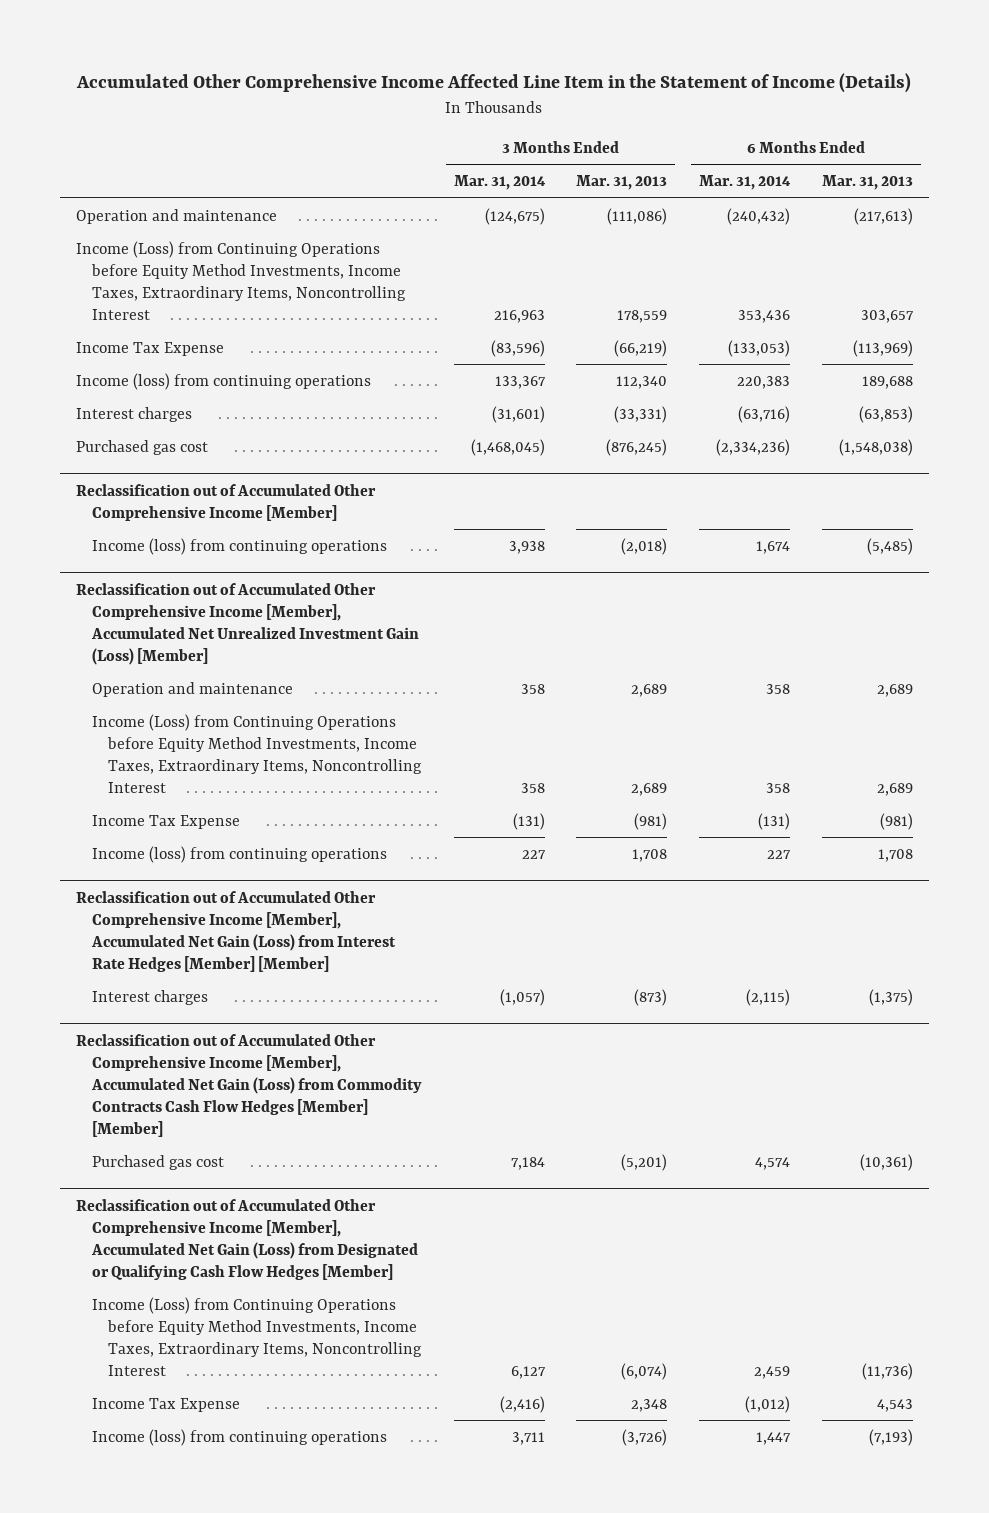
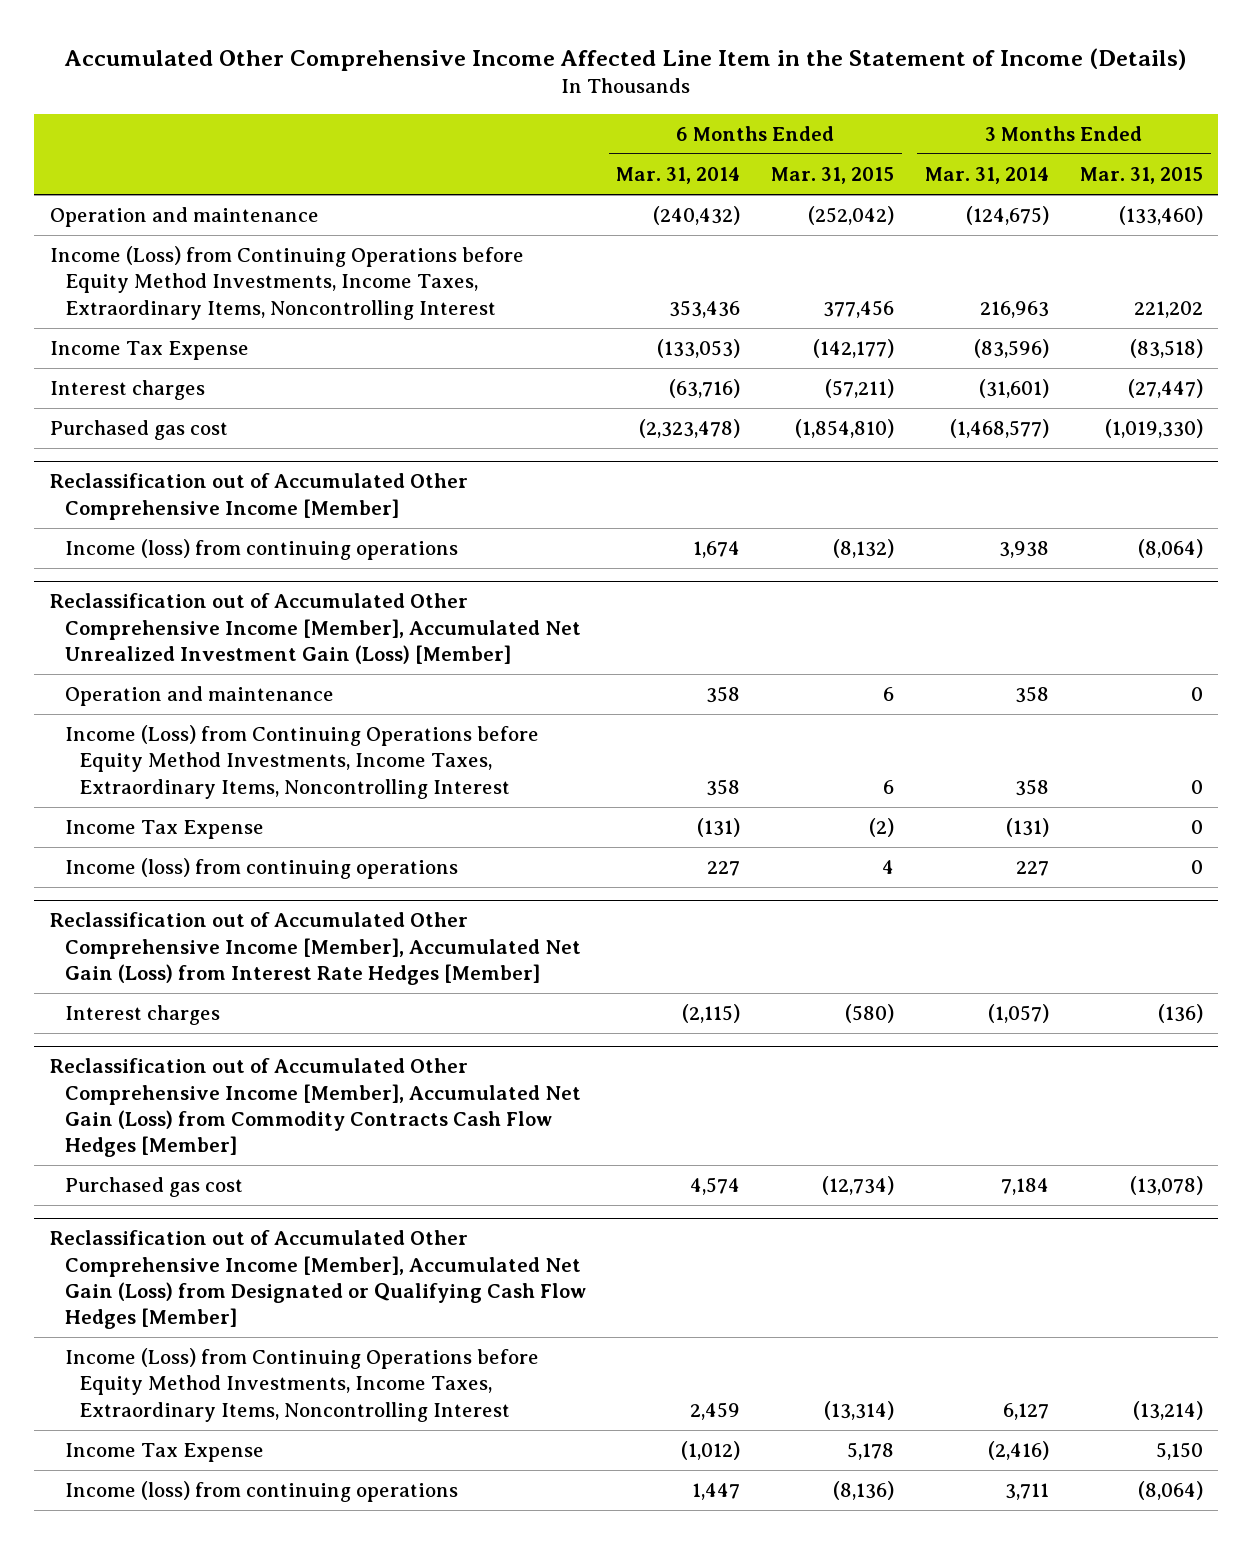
[576,175,668,191] Mar. 31, 2013 -> none
[821,175,913,191] Mar. 31, 2013 -> none
none -> [771,167,895,185] Mar. 31, 2015
none -> [1079,167,1203,185] Mar. 31, 2015
[75,372,371,390] Income (loss) from continuing operations -> none
[470,438,545,456] (1,468,045) -> [950,419,1050,439] (1,468,577)
[716,438,791,456] (2,334,236) -> [639,419,741,439] (2,323,478)
[75,890,396,972] Reclassification out of Accumulated Other Comprehensive Income [Member], Accumulated Net Gain (Loss) from Interest Rate Hedges [Member] [Member] -> [49,912,581,985] Reclassification out of Accumulated Other Comprehensive Income [Member], Accumulated Net Gain (Loss) from Interest Rate Hedges [Member]
[75,1033,422,1137] Reclassification out of Accumulated Other Comprehensive Income [Member], Accumulated Net Gain (Loss) from Commodity Contracts Cash Flow Hedges [Member] [Member] -> [49,1058,581,1158] Reclassification out of Accumulated Other Comprehensive Income [Member], Accumulated Net Gain (Loss) from Commodity Contracts Cash Flow Hedges [Member]

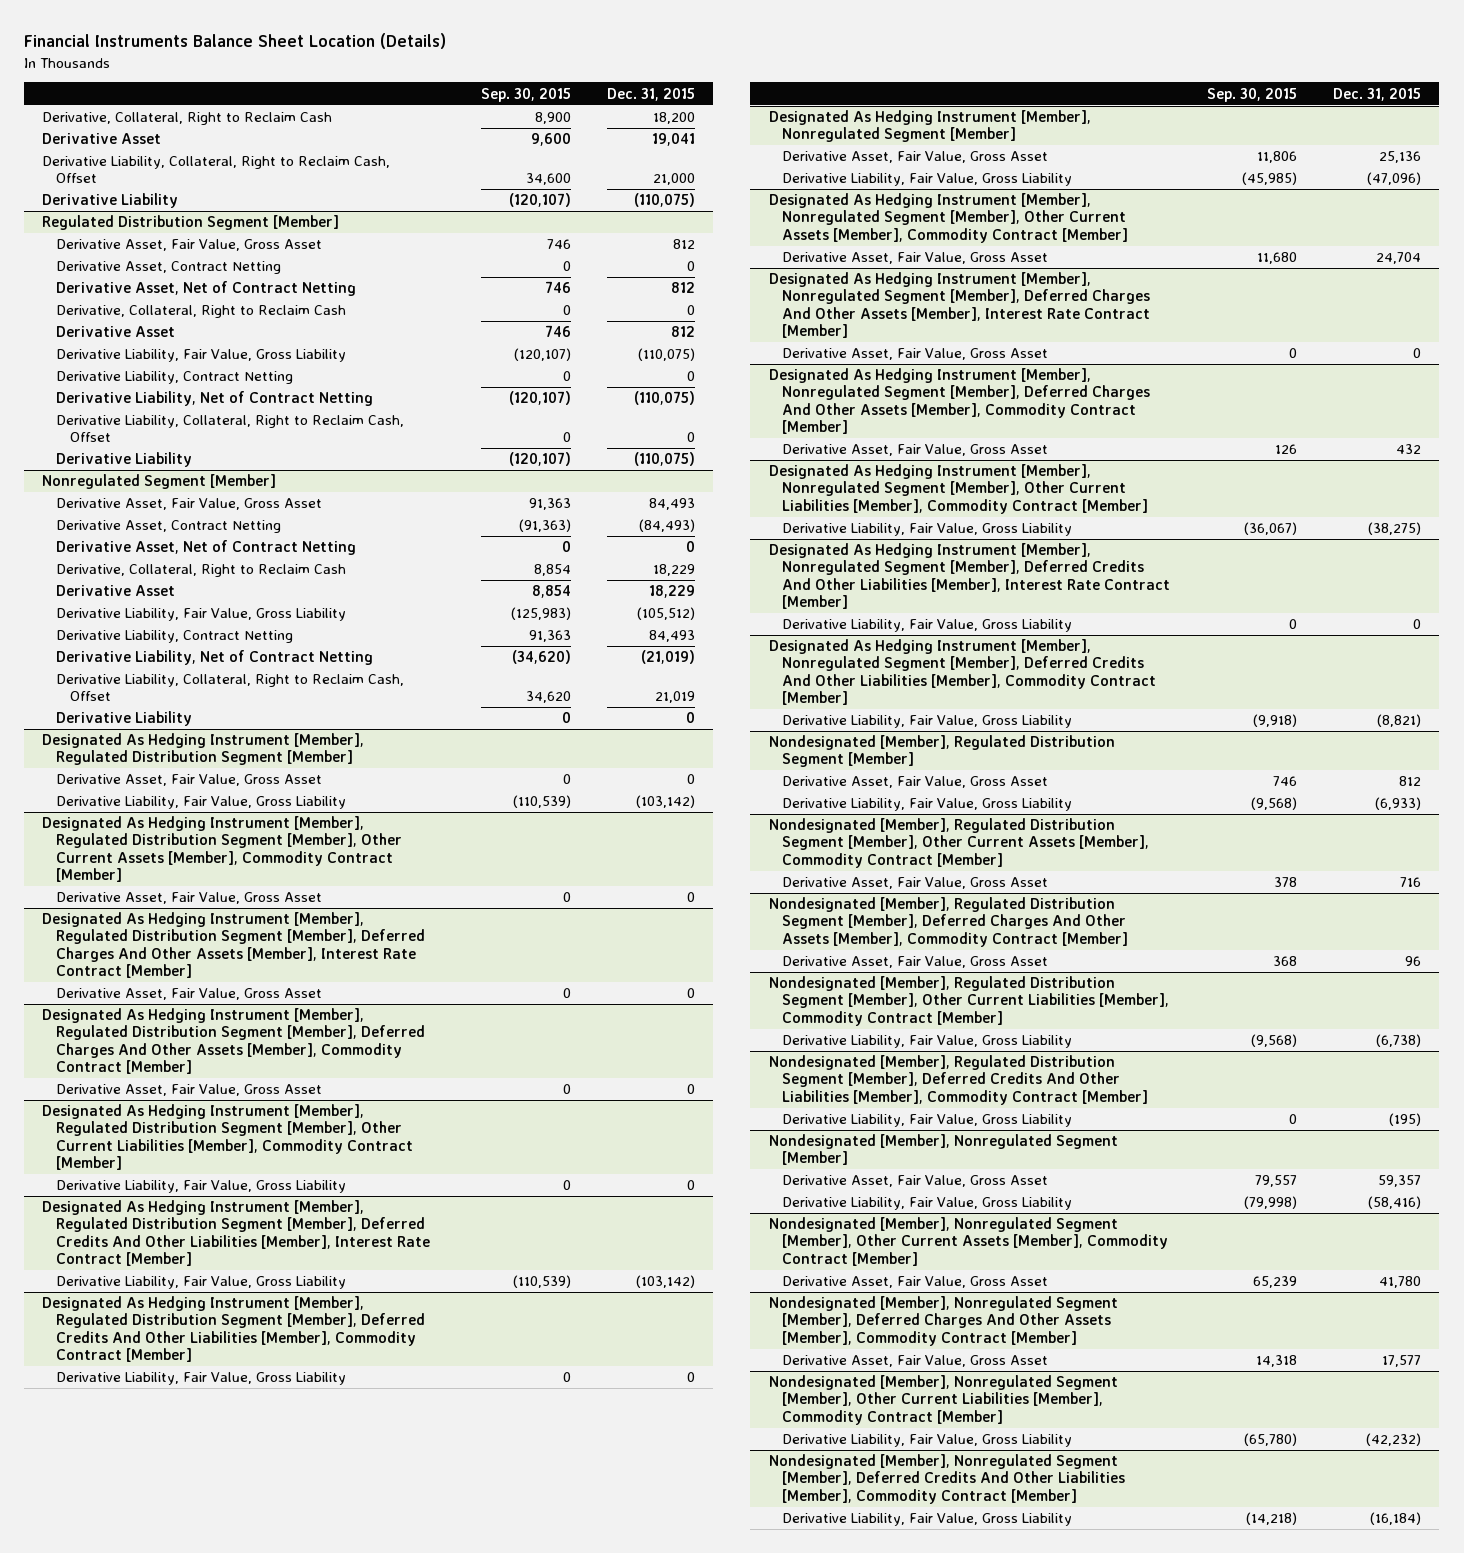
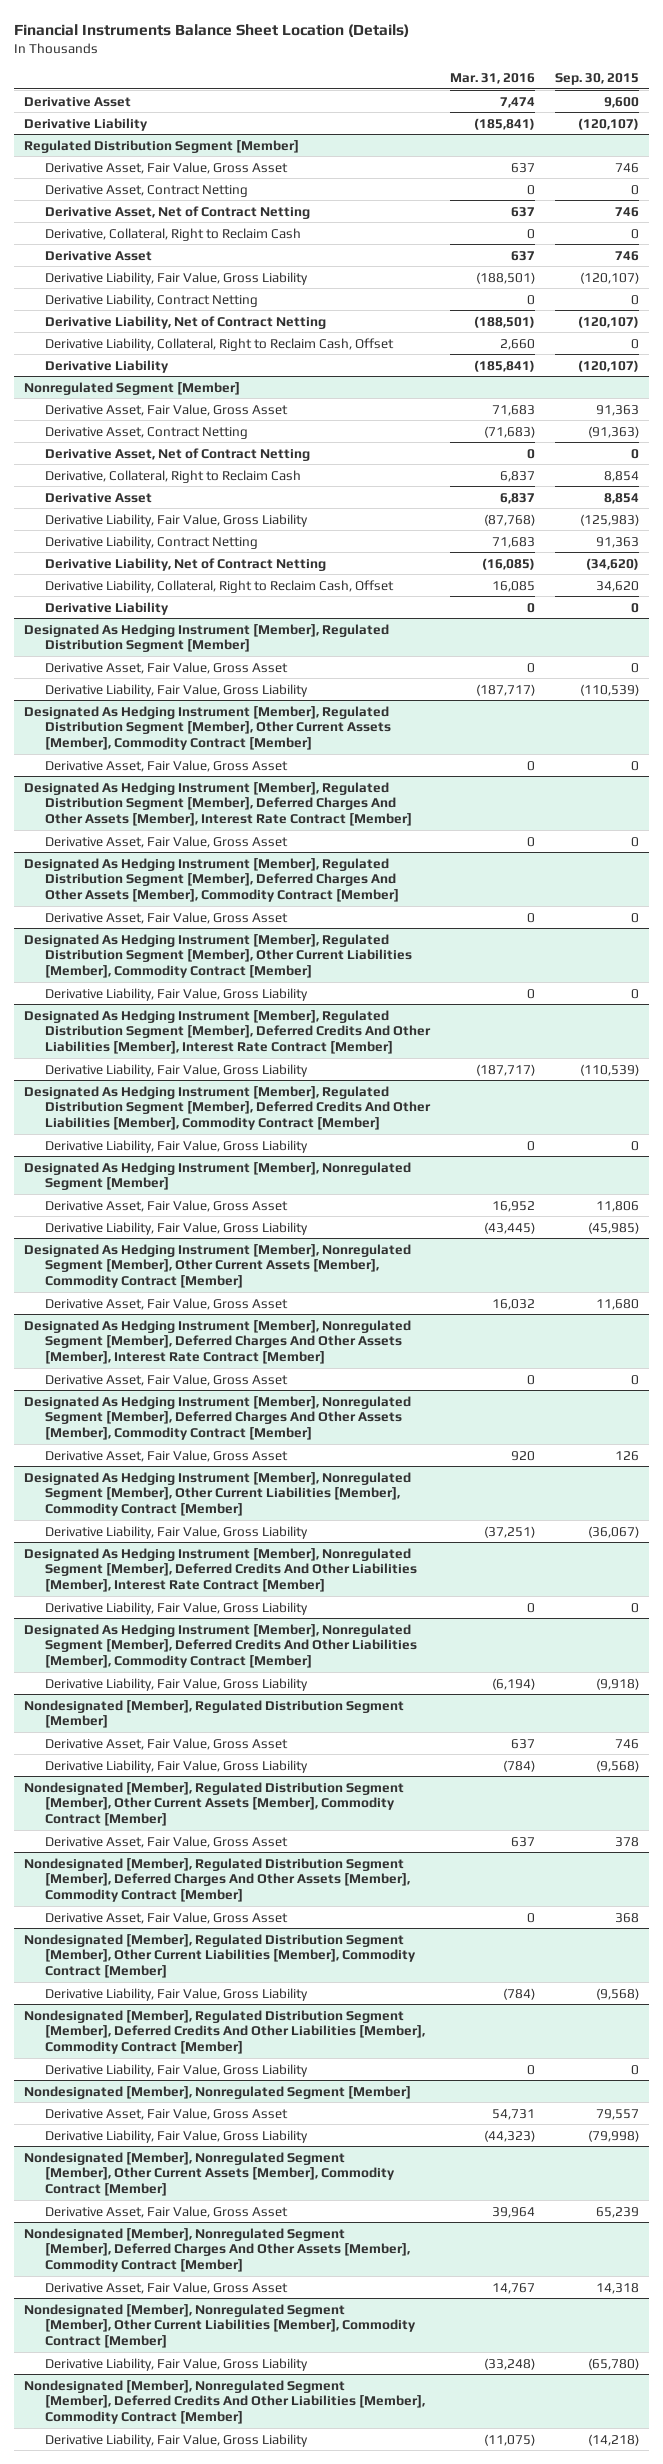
[607,87,696,101] Dec. 31, 2015 -> none
none -> [449,72,535,84] Mar. 31, 2016
[42,112,333,126] Derivative, Collateral, Right to Reclaim Cash -> none
[42,156,391,184] Derivative Liability, Collateral, Right to Reclaim Cash, Offset -> none

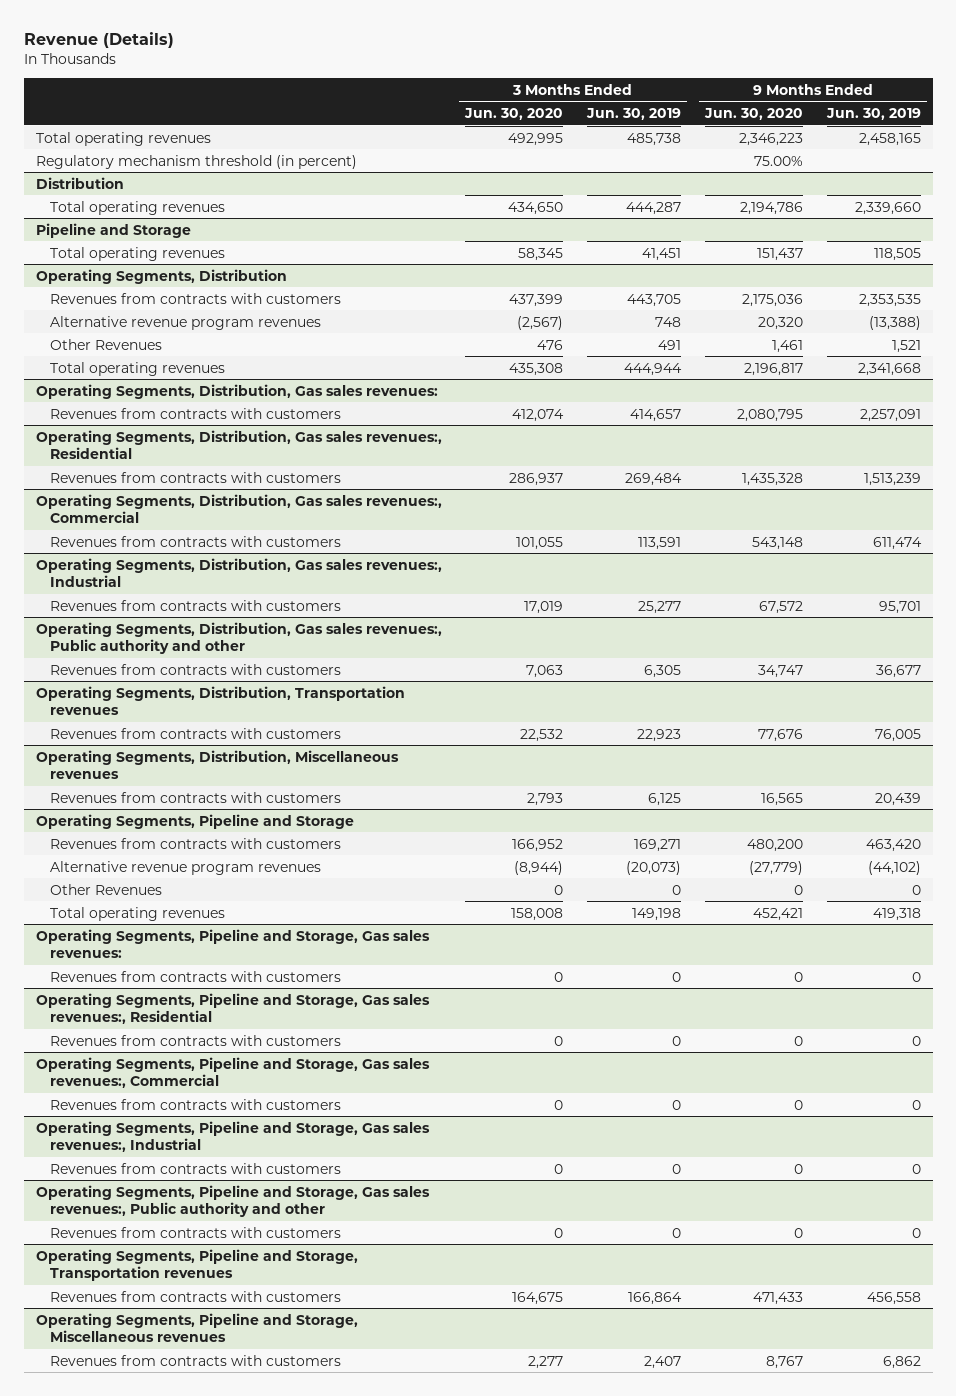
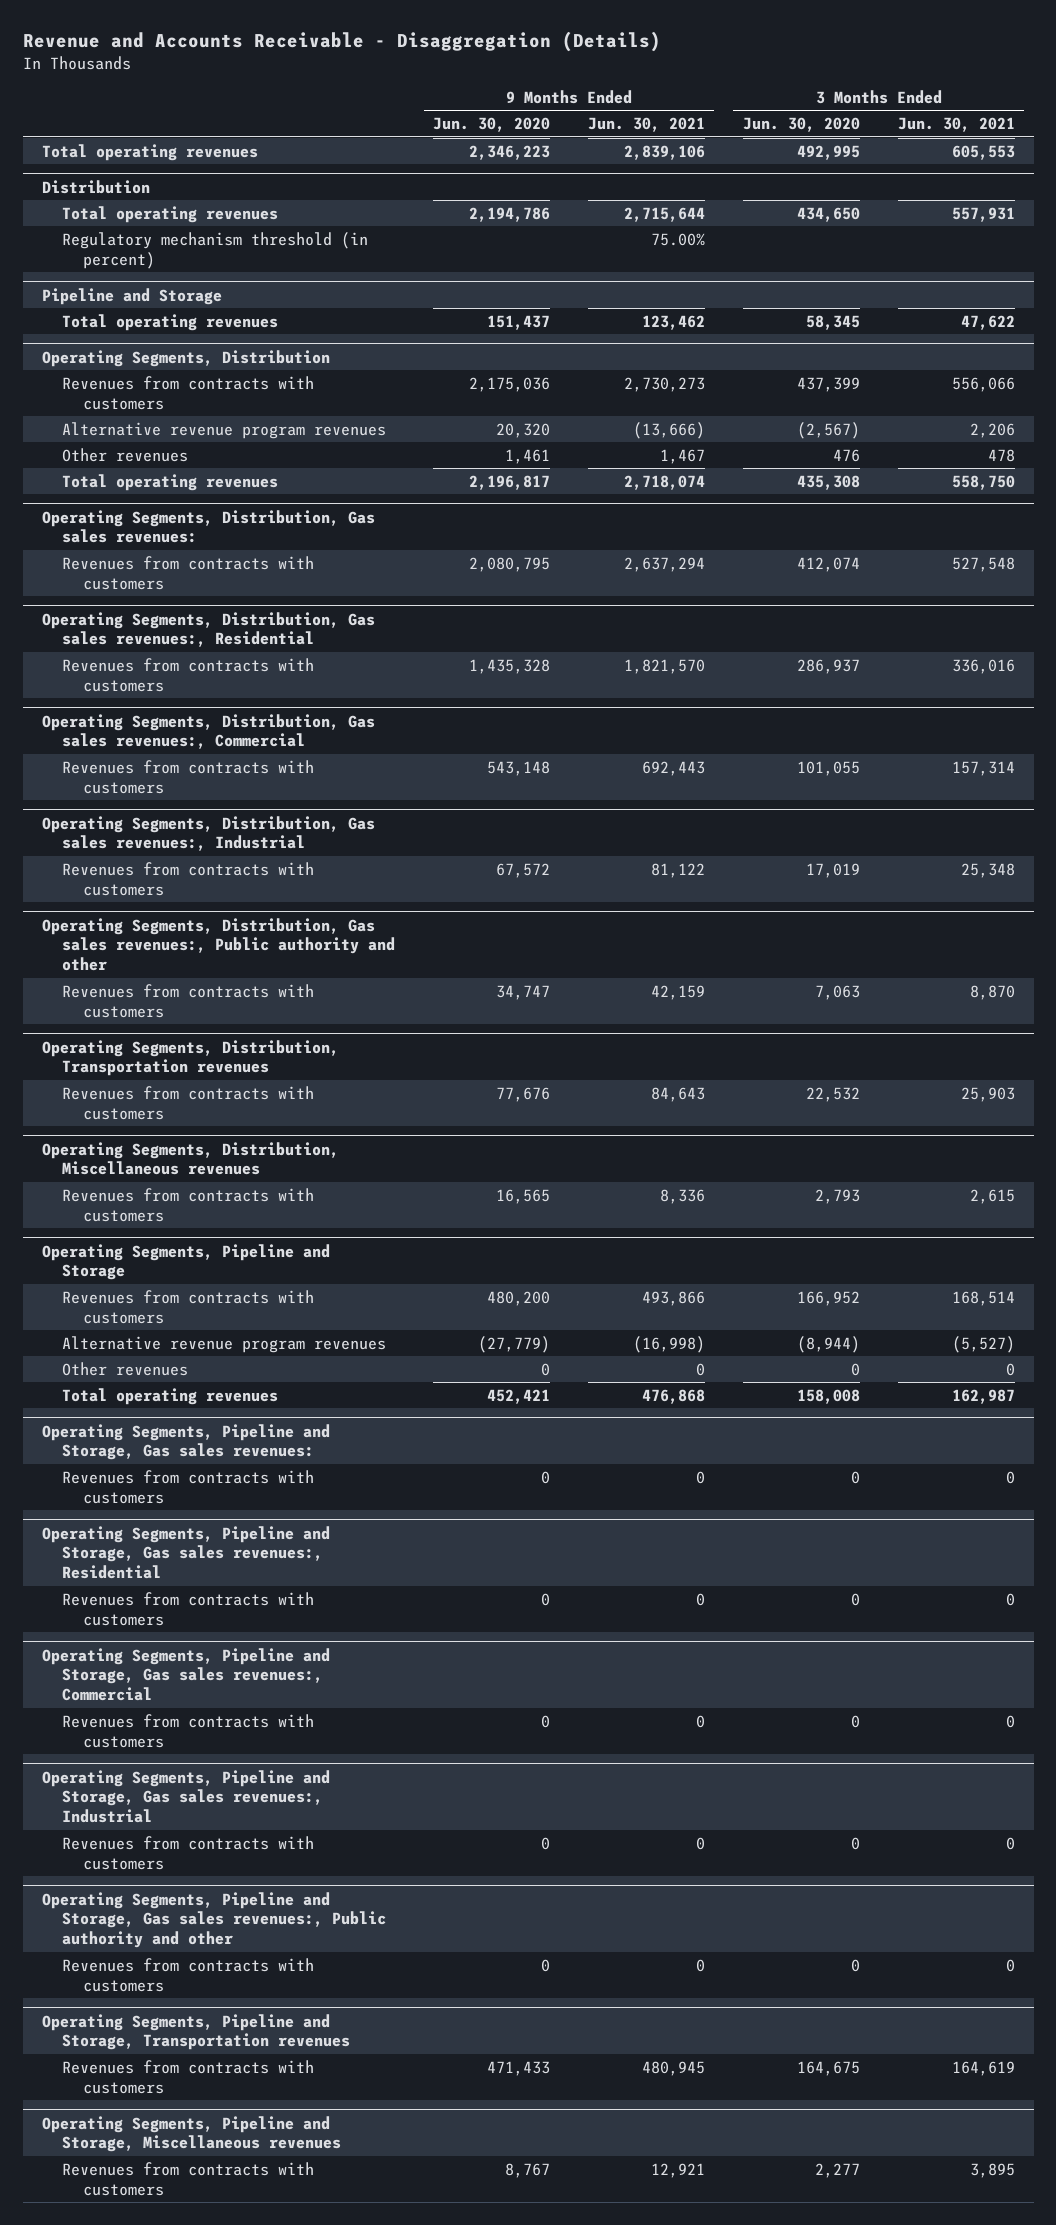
[23,32,174,49] Revenue (Details) -> [22,31,661,53] Revenue and Accounts Receivable - Disaggregation (Details)
[586,108,682,121] Jun. 30, 2019 -> none
[825,108,921,121] Jun. 30, 2019 -> none
none -> [587,117,705,133] Jun. 30, 2021
none -> [897,117,1015,133] Jun. 30, 2021
[35,154,357,169] Regulatory mechanism threshold (in percent) -> none
none -> [62,231,369,269] Regulatory mechanism threshold (in percent)
[49,338,162,350] Other Revenues -> [62,447,189,462] Other revenues
[49,883,162,895] Other Revenues -> [62,1361,189,1376] Other revenues

